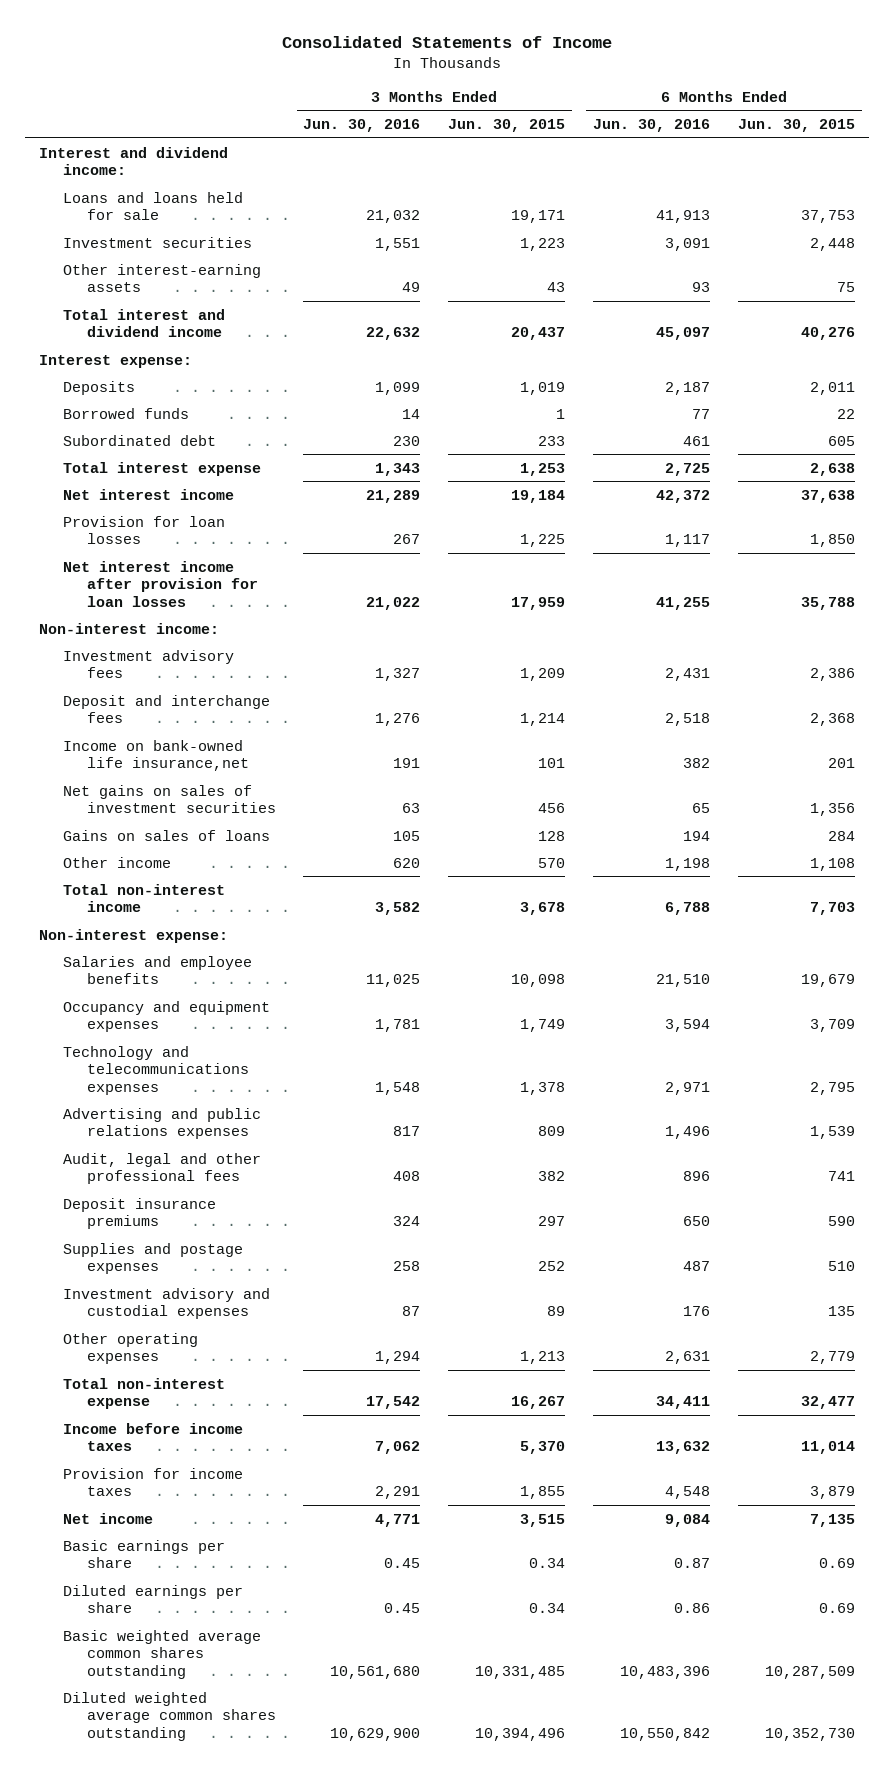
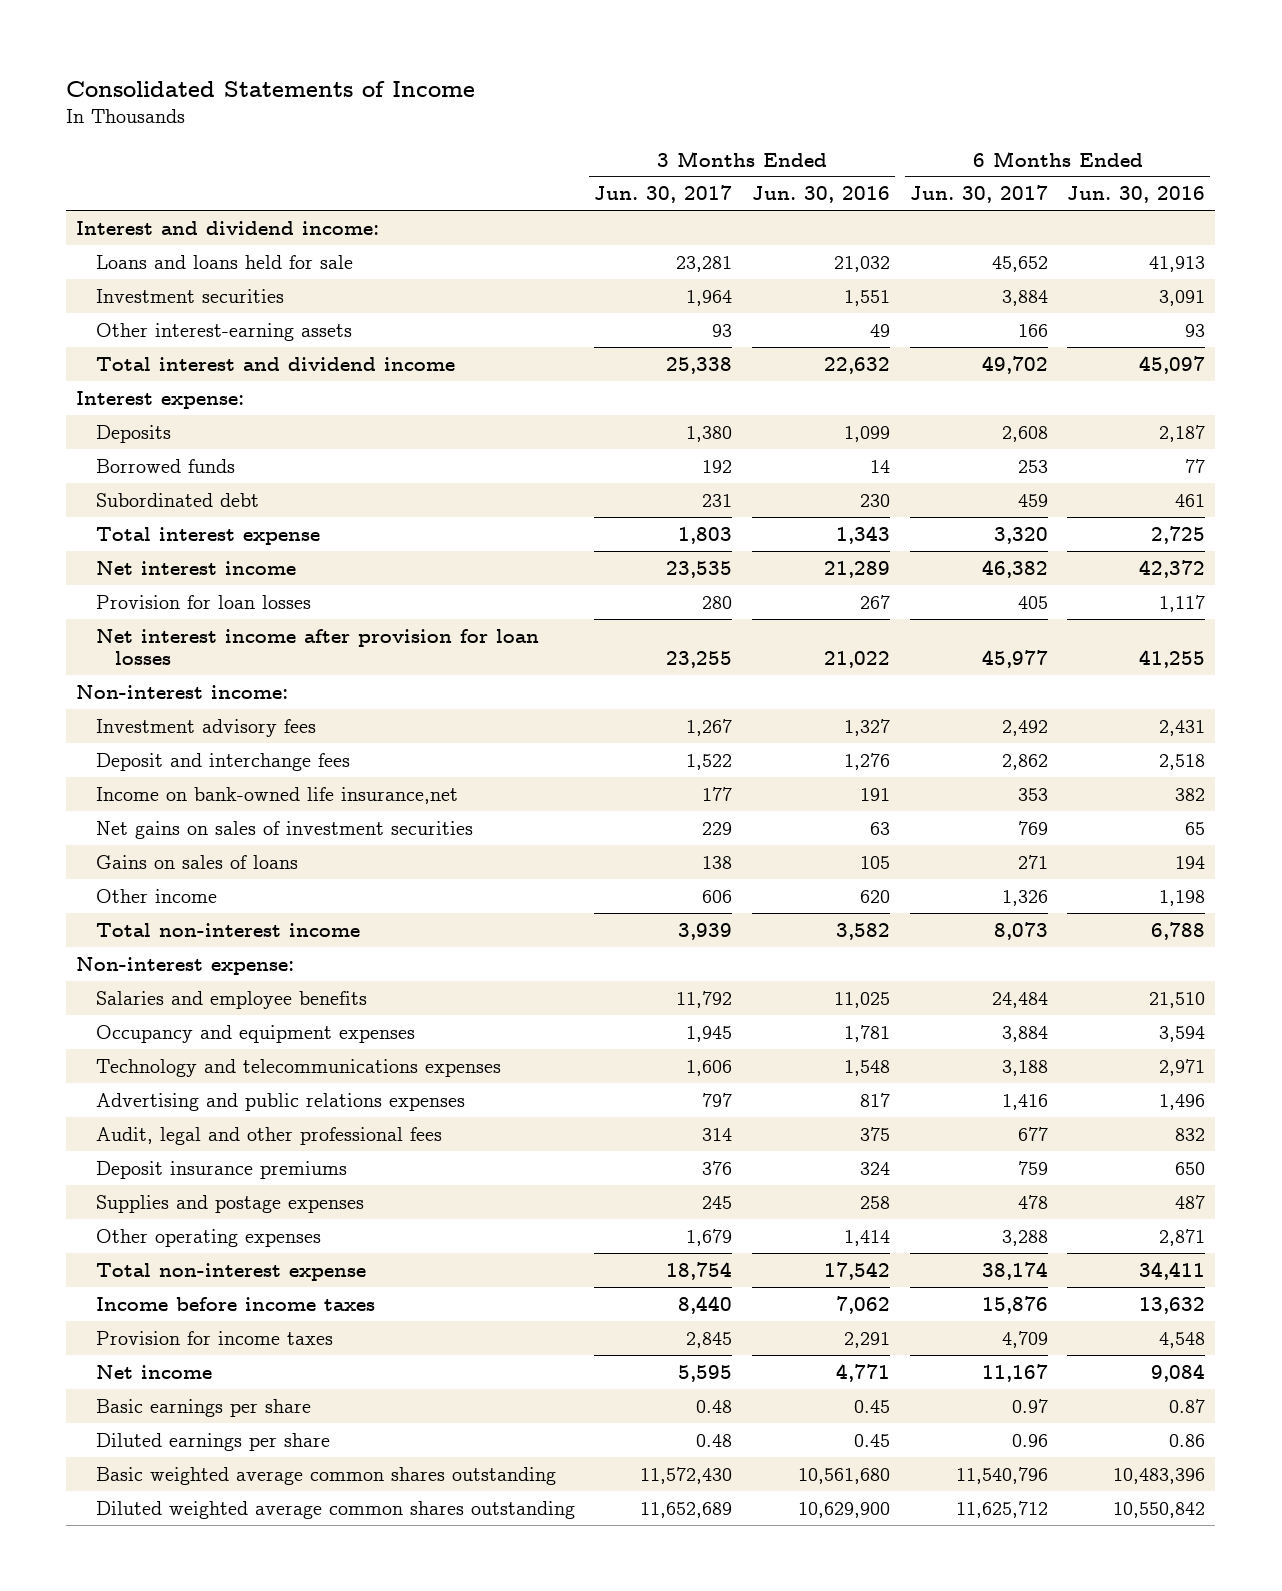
[448,119,566,133] Jun. 30, 2015 -> none
[738,119,856,133] Jun. 30, 2015 -> none
none -> [594,185,733,204] Jun. 30, 2017
none -> [909,185,1048,204] Jun. 30, 2017
[393,1171,421,1182] 408 -> [860,1126,891,1141] 375
[683,1171,711,1182] 896 -> [1175,1127,1206,1141] 832
[62,1287,270,1320] Investment advisory and custodial expenses -> none
[375,1351,421,1365] 1,294 -> [844,1229,891,1246] 1,414
[665,1351,711,1365] 2,631 -> [1159,1228,1206,1246] 2,871

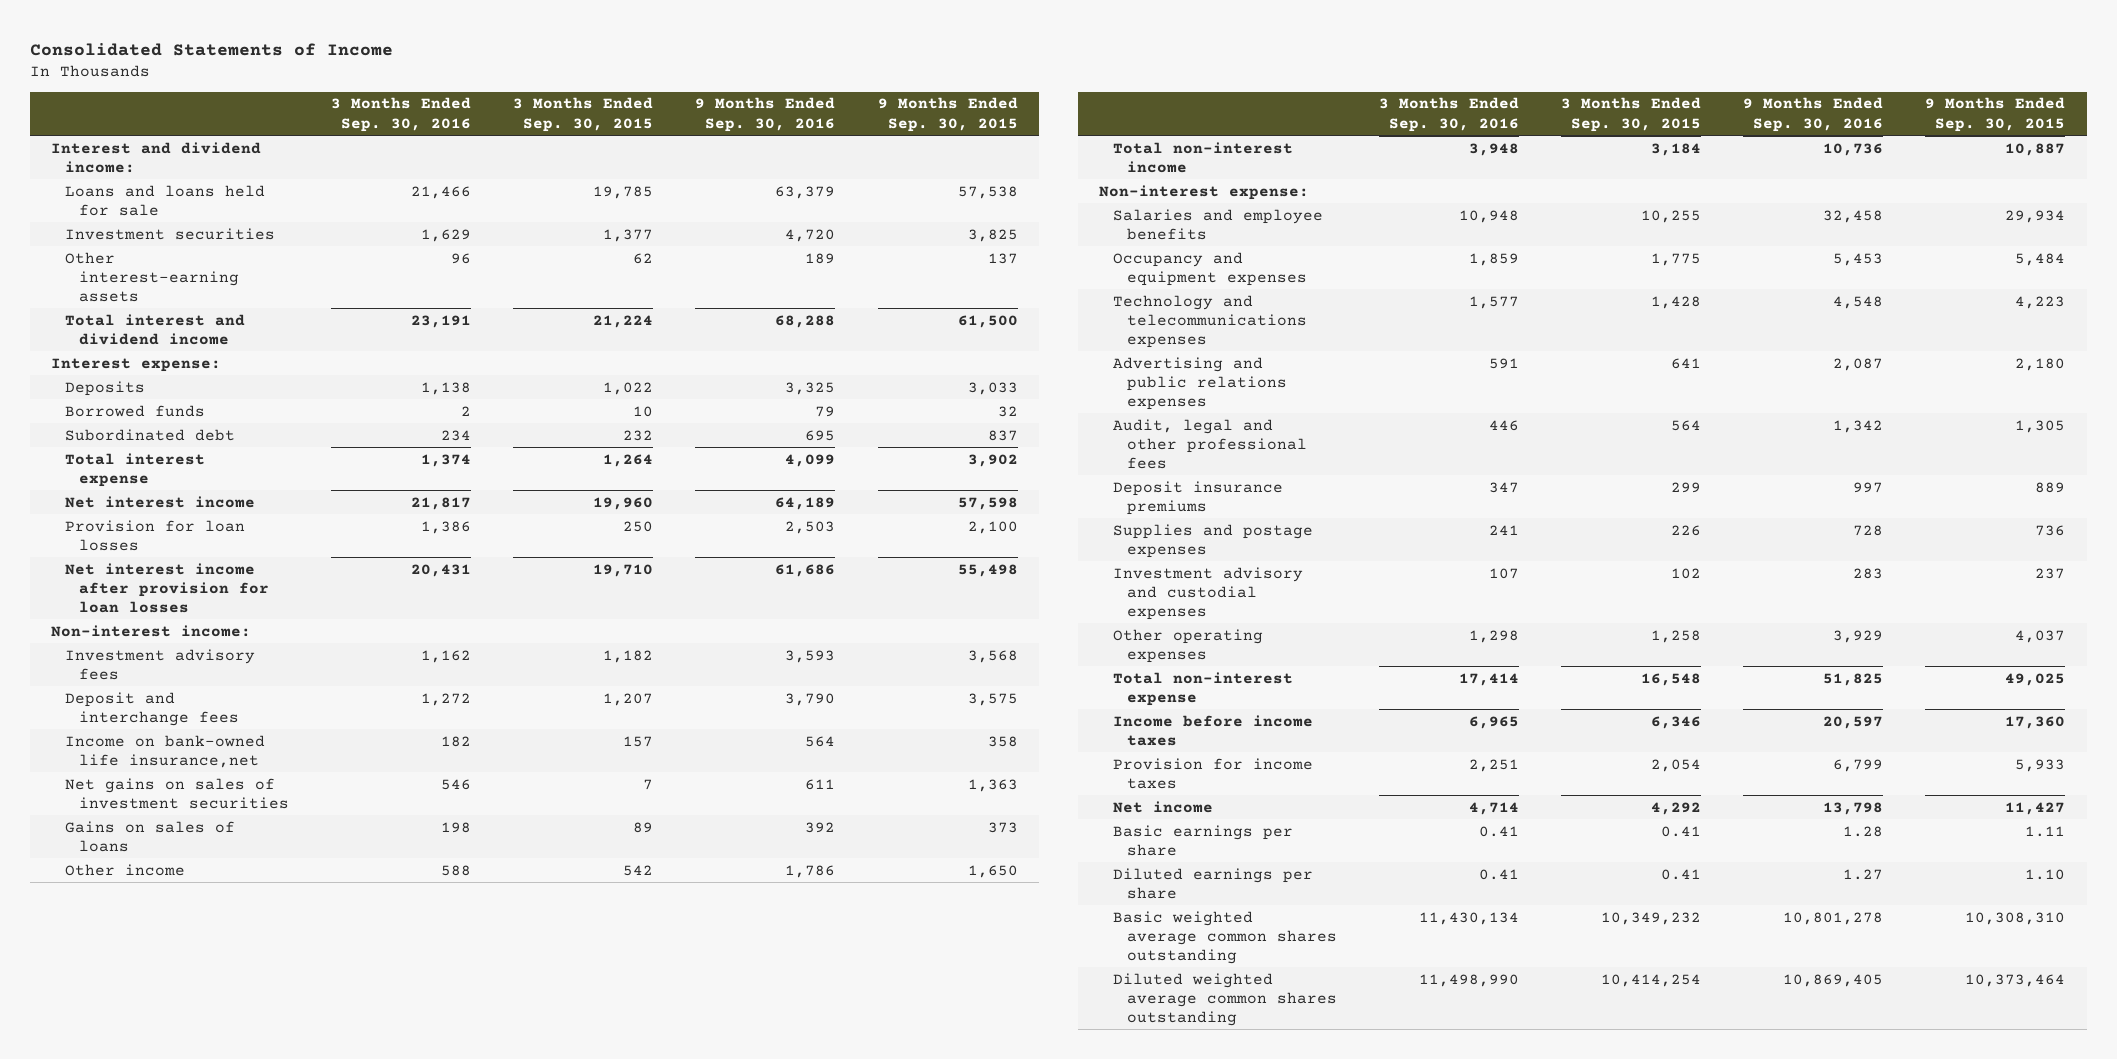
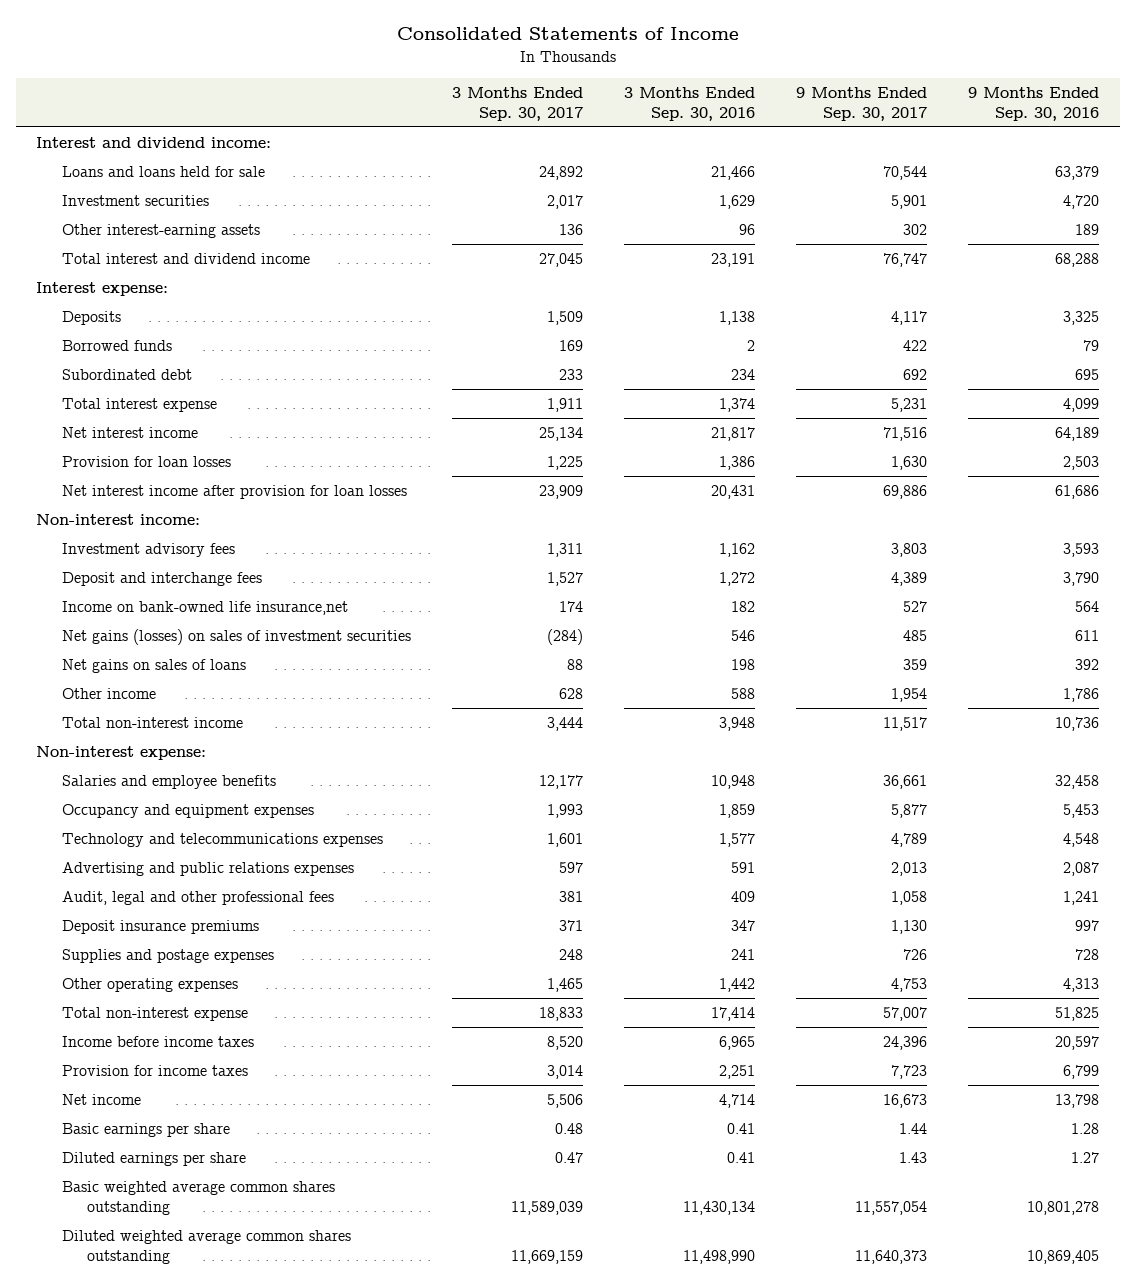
[513,97,654,132] 3 Months Ended Sep. 30, 2015 -> none
[877,97,1018,132] 9 Months Ended Sep. 30, 2015 -> none
none -> [451,87,583,121] 3 Months Ended Sep. 30, 2017
none -> [796,87,928,121] 9 Months Ended Sep. 30, 2017
[65,777,289,809] Net gains on sales of investment securities -> [61,629,411,646] Net gains (losses) on sales of investment securities
[65,820,236,852] Gains on sales of loans -> [61,659,246,674] Net gains on sales of loans
[1488,419,1519,431] 446 -> [731,891,756,903] 409
[1833,419,1884,433] 1,342 -> [1063,891,1100,906] 1,241
[1113,566,1304,620] Investment advisory and custodial expenses -> none
[1468,629,1519,643] 1,298 -> [719,978,756,993] 1,442
[1833,629,1884,643] 3,929 -> [1063,978,1100,993] 4,313

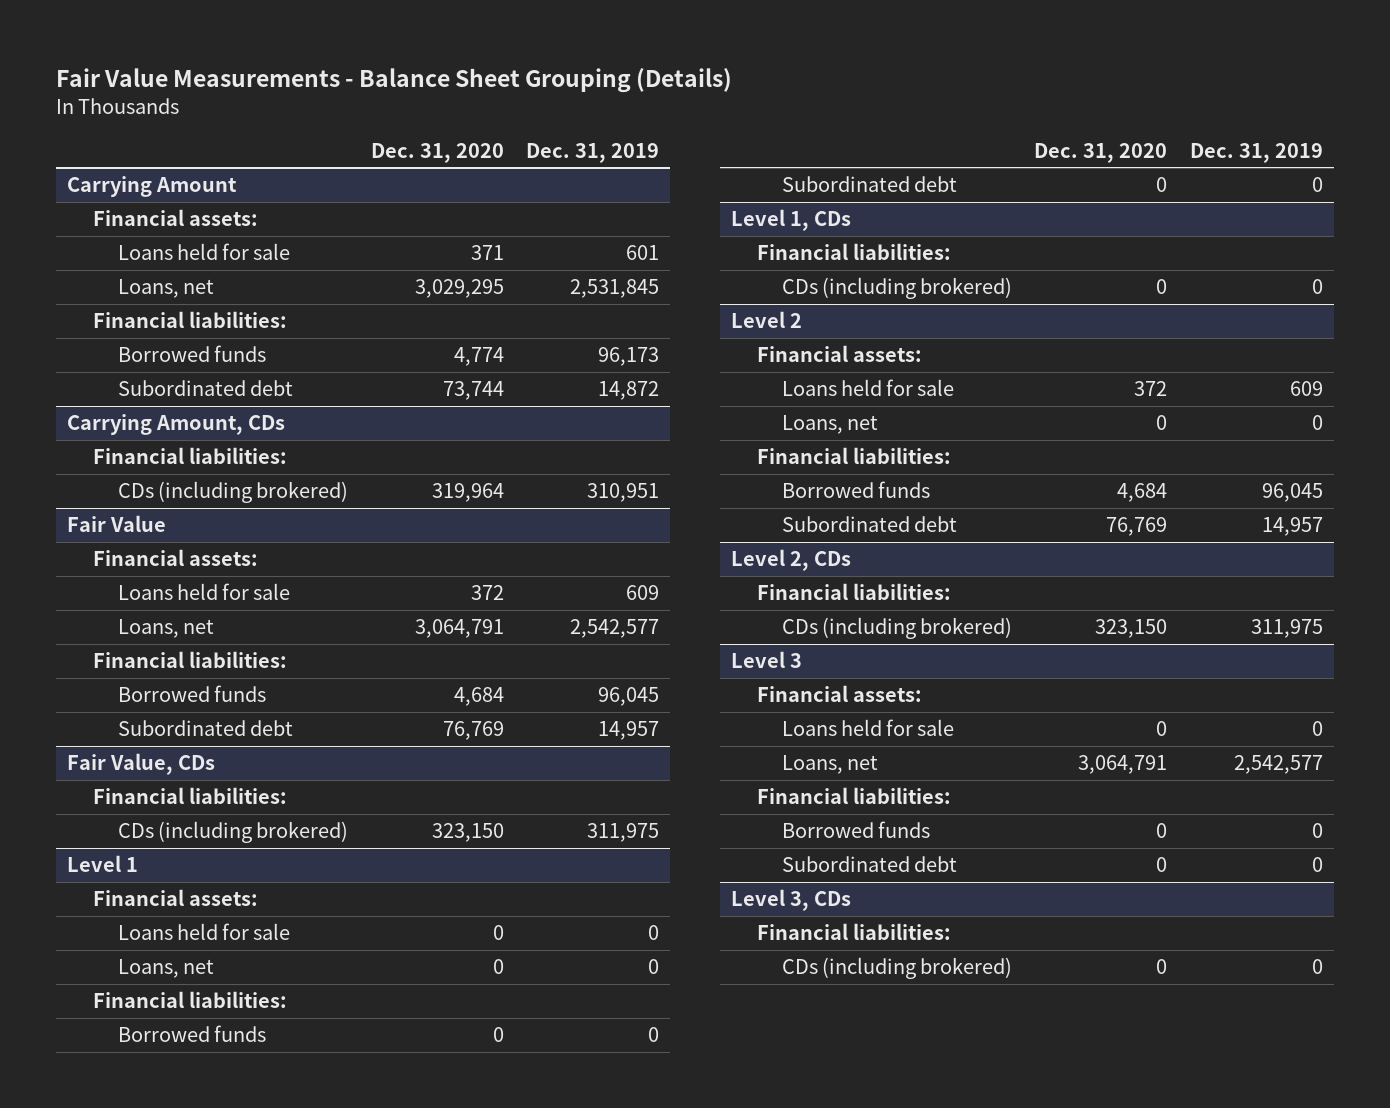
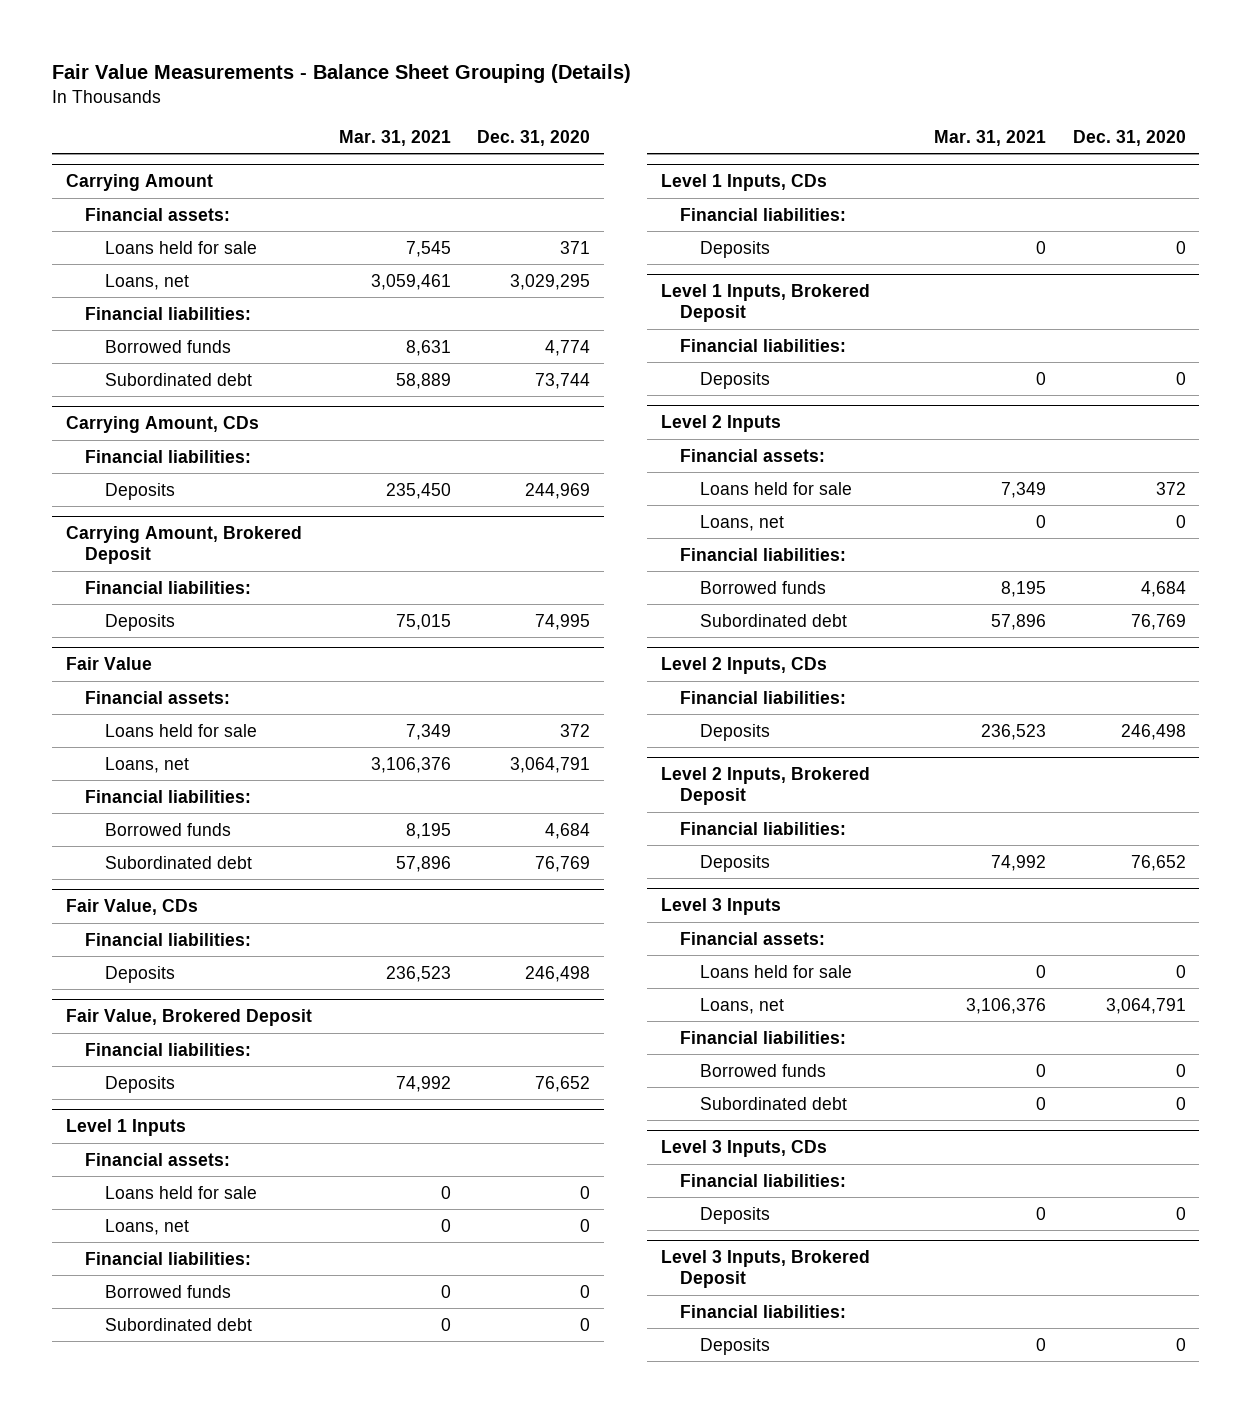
[526,142,660,163] Dec. 31, 2019 -> none
none -> [338,129,451,146] Mar. 31, 2021
[118,481,349,504] CDs (including brokered) -> none
none -> [104,482,175,500] Deposits
none -> [65,526,302,564] Carrying Amount, Brokered Deposit
none -> [85,580,252,594] Financial liabilities:
none -> [104,613,175,631] Deposits
[118,821,349,844] CDs (including brokered) -> none
none -> [104,965,175,983] Deposits
none -> [65,1009,312,1027] Fair Value, Brokered Deposit
none -> [85,1042,252,1056] Financial liabilities:
none -> [104,1075,175,1093] Deposits
[67,855,139,873] Level 1 -> [65,1119,186,1137] Level 1 Inputs
[731,209,852,232] Level 1, CDs -> [660,174,827,192] Level 1 Inputs, CDs
[782,277,1013,300] CDs (including brokered) -> [699,240,770,258] Deposits
none -> [660,284,870,322] Level 1 Inputs, Brokered Deposit
none -> [680,338,847,352] Financial liabilities:
none -> [699,371,770,389] Deposits
[731,311,803,329] Level 2 -> [660,415,781,433] Level 2 Inputs
[731,549,852,572] Level 2, CDs -> [660,657,827,675] Level 2 Inputs, CDs
[782,617,1013,640] CDs (including brokered) -> none
none -> [699,723,770,741] Deposits
none -> [660,767,870,805] Level 2 Inputs, Brokered Deposit
none -> [680,821,847,835] Financial liabilities:
none -> [699,854,770,872] Deposits
[731,651,803,669] Level 3 -> [660,898,781,916] Level 3 Inputs
[731,889,852,912] Level 3, CDs -> [660,1140,827,1158] Level 3 Inputs, CDs
[782,957,1013,980] CDs (including brokered) -> [699,1206,770,1224] Deposits
none -> [660,1250,870,1288] Level 3 Inputs, Brokered Deposit
none -> [680,1304,847,1318] Financial liabilities:
none -> [699,1337,770,1355] Deposits

